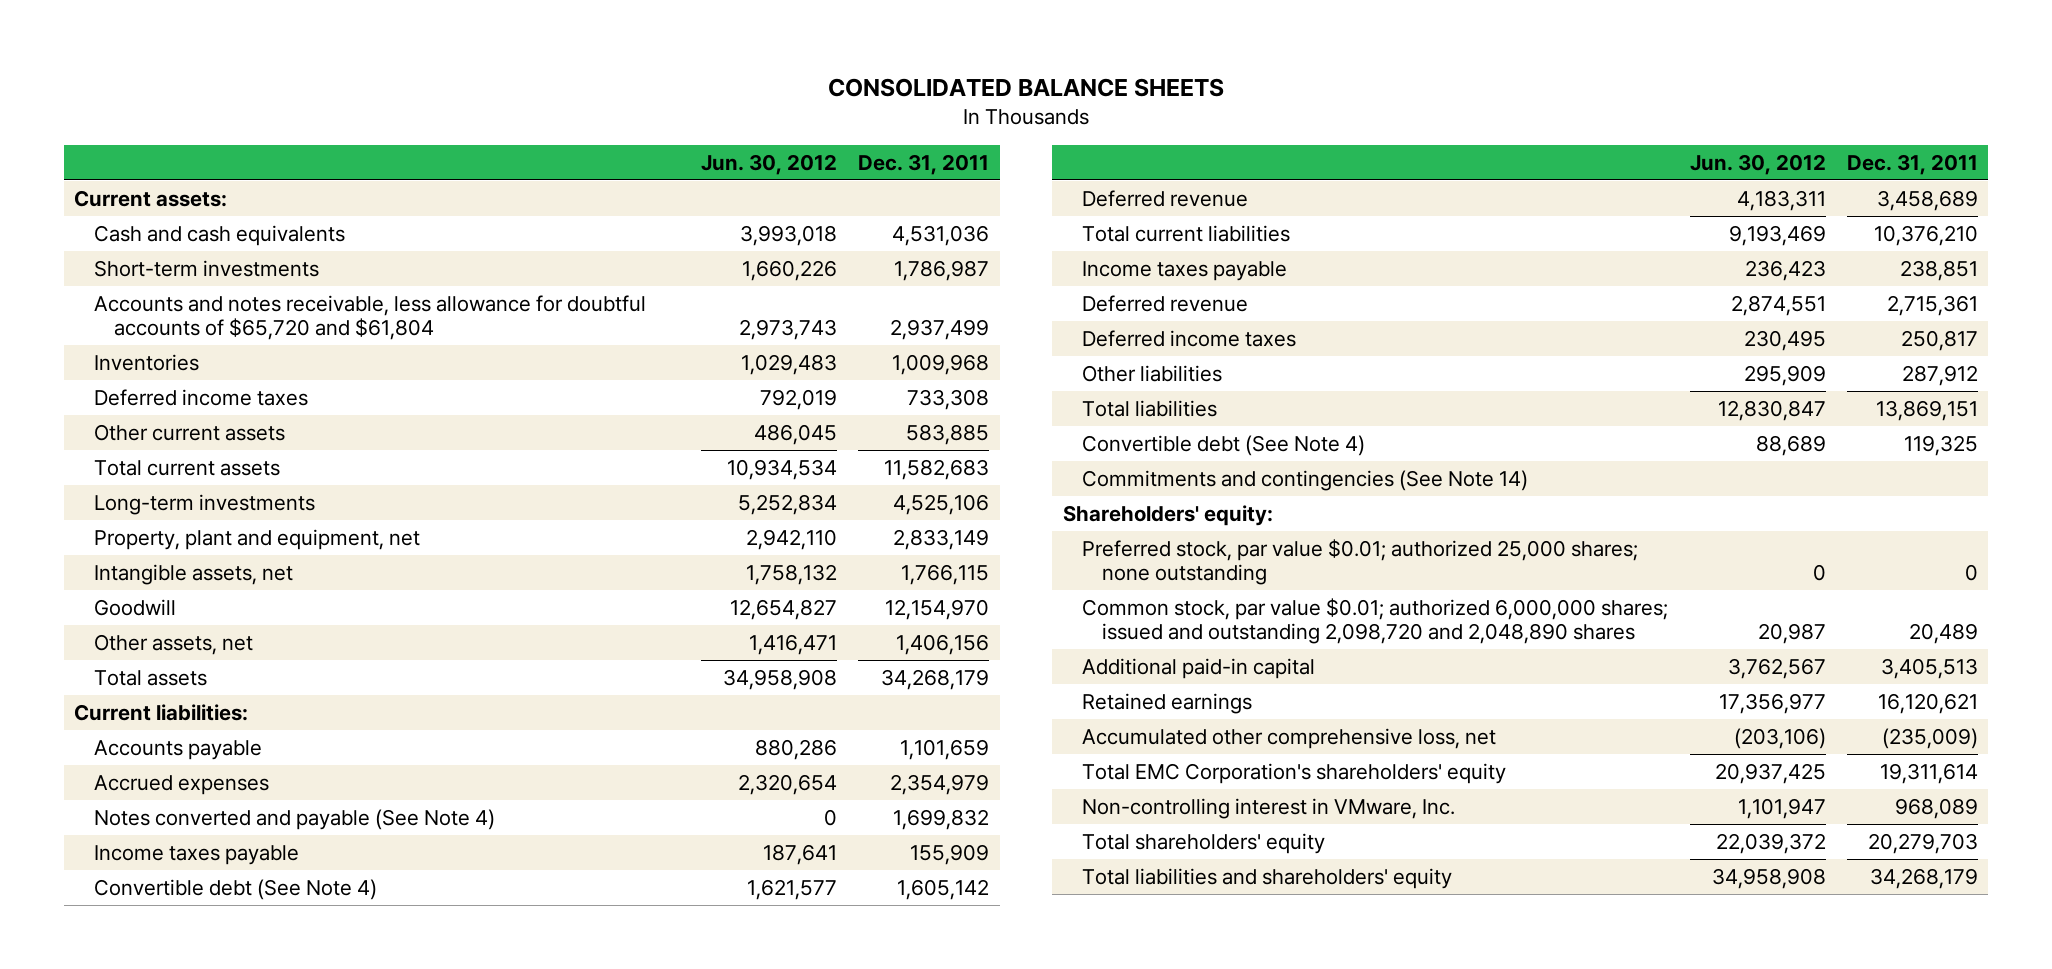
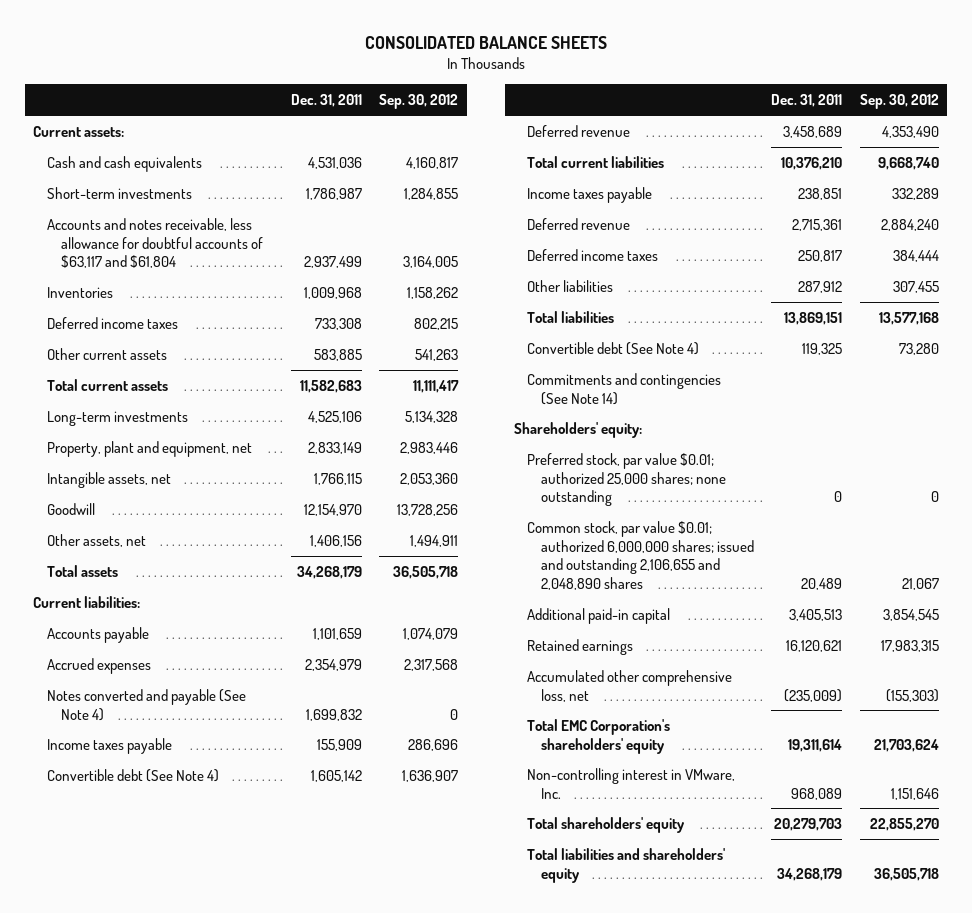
[701,153,838,175] Jun. 30, 2012 -> none
none -> [379,94,459,110] Sep. 30, 2012
[93,294,646,340] Accounts and notes receivable, less allowance for doubtful accounts of $65,720 and $61,804 -> [47,217,264,269] Accounts and notes receivable, less allowance for doubtful accounts of $63,117 and $61,804
[1082,597,1669,644] Common stock, par value $0.01; authorized 6,000,000 shares; issued and outstanding 2,098,720 and 2,048,890 shares -> [527,520,755,590] Common stock, par value $0.01; authorized 6,000,000 shares; issued and outstanding 2,106,655 and 2,048,890 shares

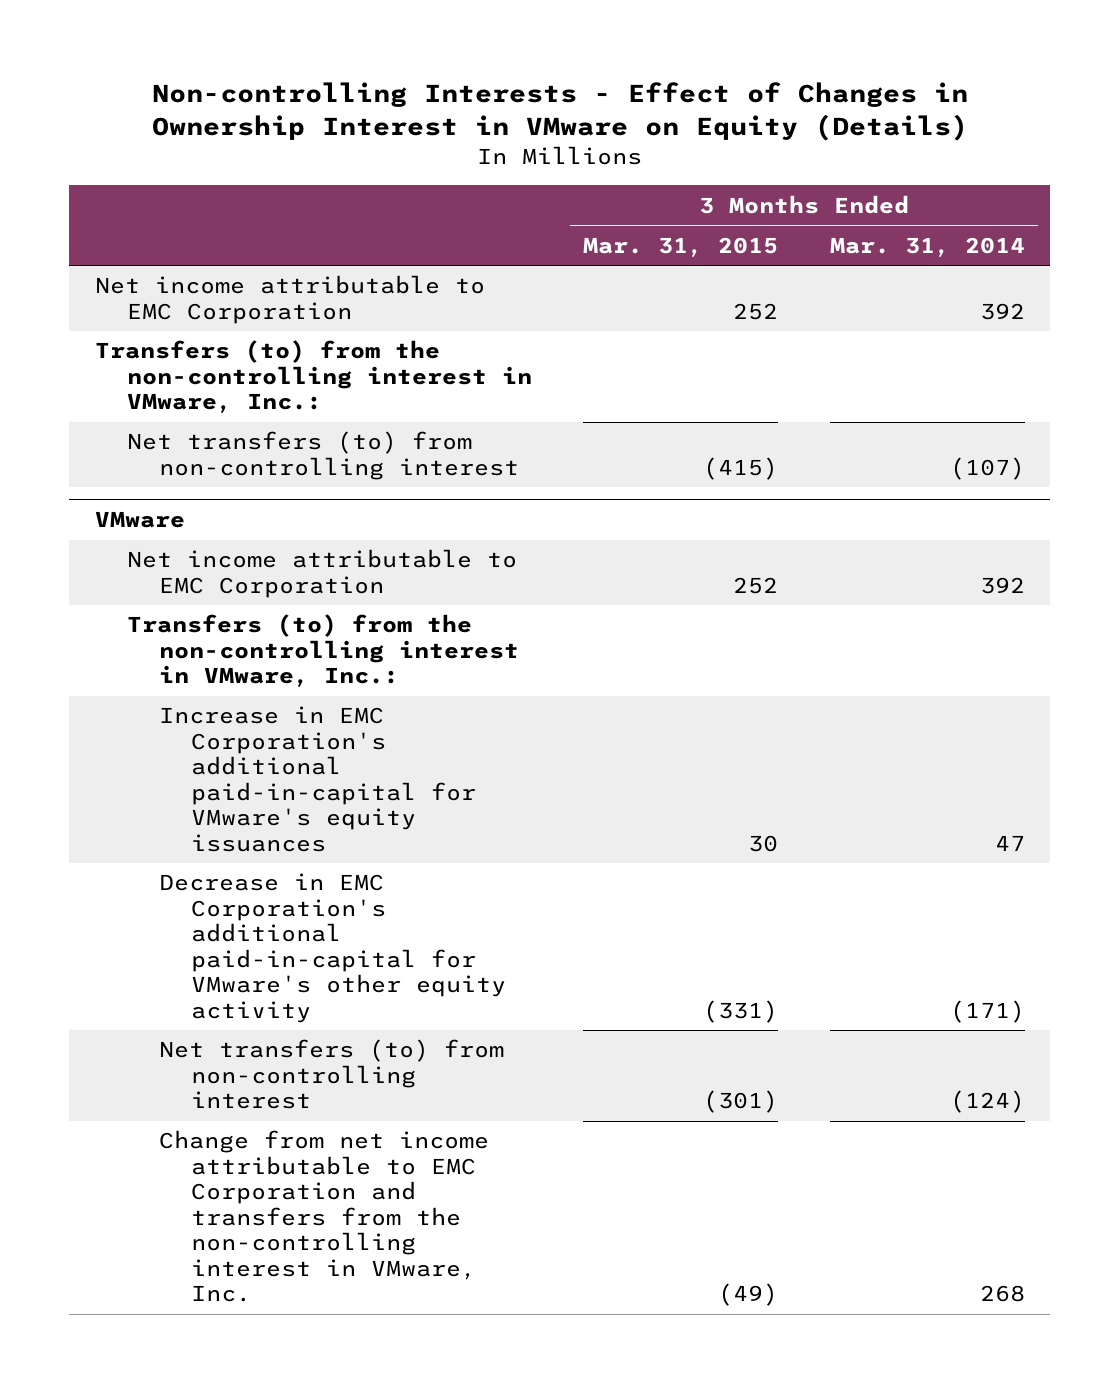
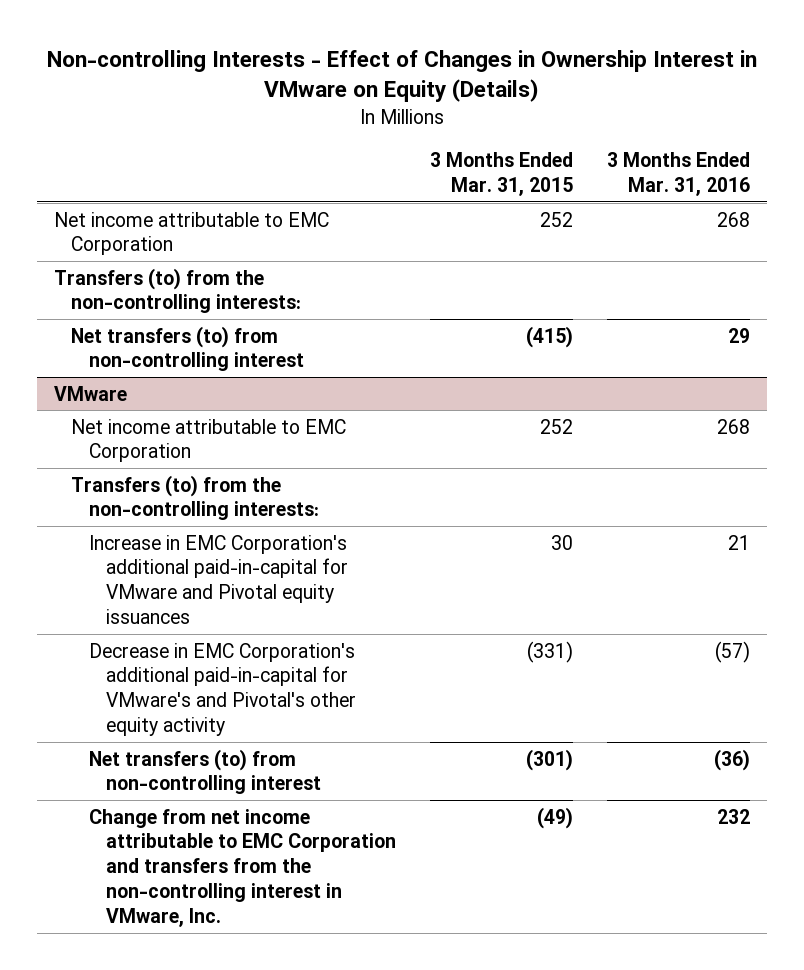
[829,236,1025,257] Mar. 31, 2014 -> none
none -> [607,151,751,196] 3 Months Ended Mar. 31, 2016
[94,340,532,414] Transfers (to) from the non-controlling interest in VMware, Inc.: -> [53,267,302,314] Transfers (to) from the non-controlling interests:
[126,614,519,688] Transfers (to) from the non-controlling interest in VMware, Inc.: -> [71,474,319,521] Transfers (to) from the non-controlling interests:
[158,706,476,852] Increase in EMC Corporation's additional paid-in-capital for VMware's equity issuances -> [88,534,349,625] Increase in EMC Corporation's additional paid-in-capital for VMware and Pivotal equity issuances
[158,873,506,1023] Decrease in EMC Corporation's additional paid-in-capital for VMware's other equity activity -> [88,642,357,737] Decrease in EMC Corporation's additional paid-in-capital for VMware's and Pivotal's other equity activity

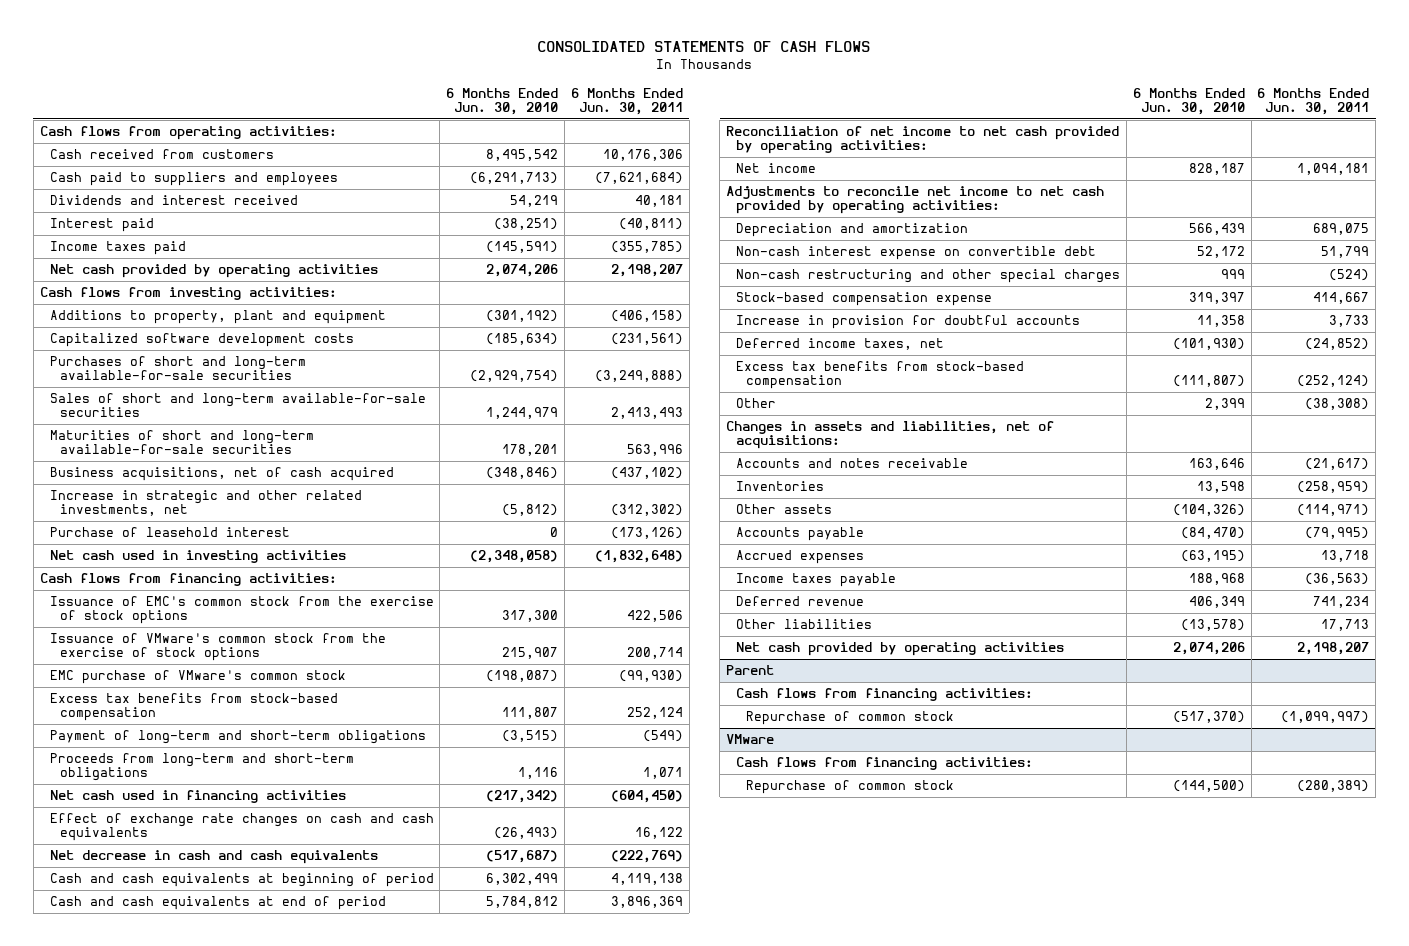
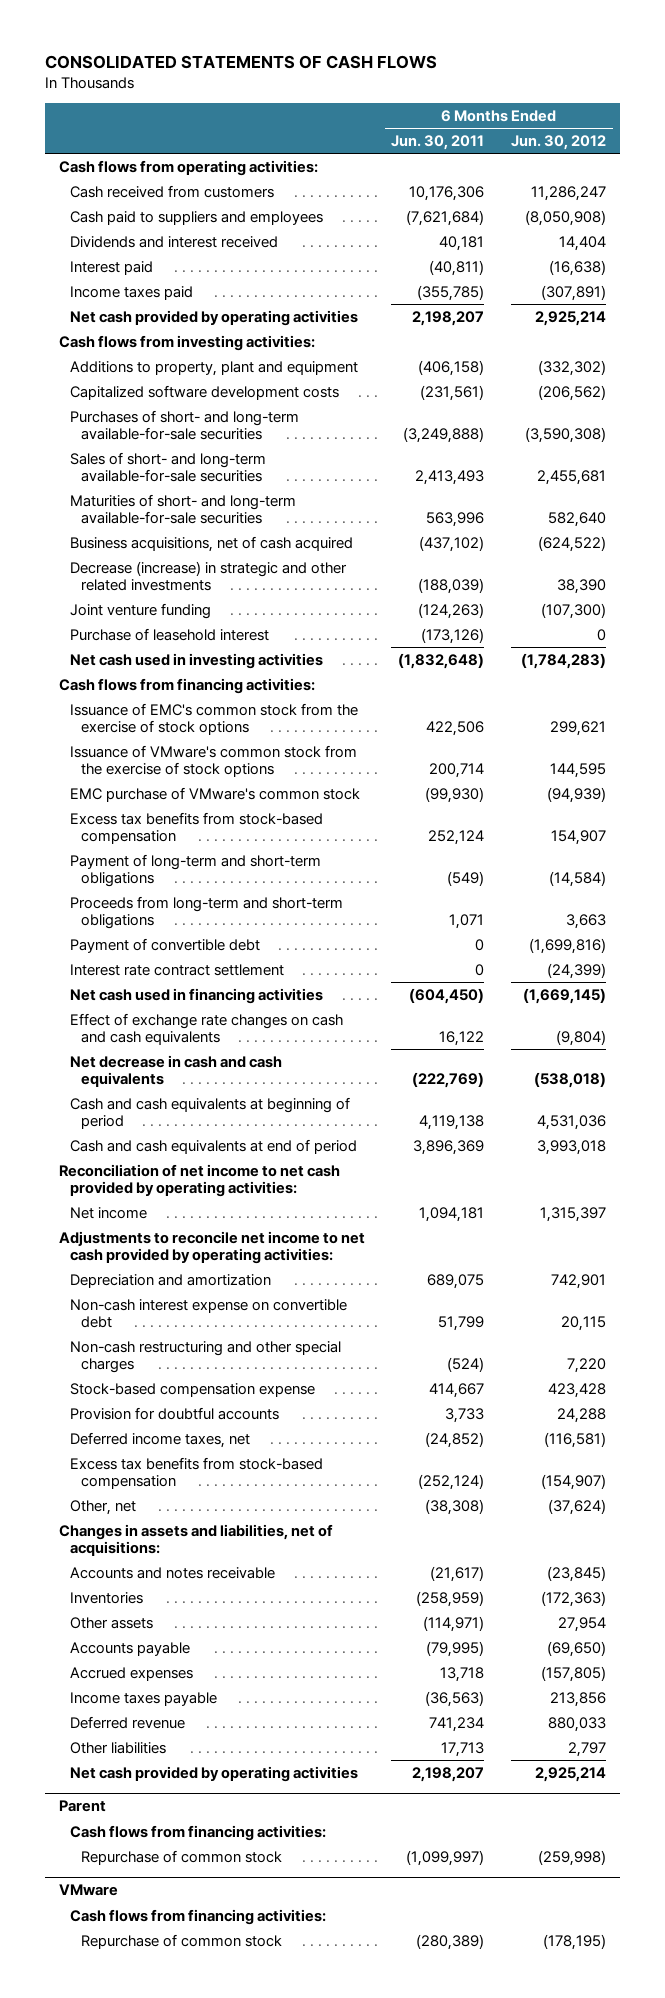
[446,87,559,115] 6 Months Ended Jun. 30, 2010 -> none
none -> [511,135,607,151] Jun. 30, 2012
[49,356,306,381] Purchases of short and long-term available-for-sale securities -> [69,409,299,440] Purchases of short- and long-term available-for-sale securities
[49,393,426,418] Sales of short and long-term available-for-sale securities -> [69,451,266,482] Sales of short- and long-term available-for-sale securities
[49,430,314,455] Maturities of short and long-term available-for-sale securities -> [69,493,296,524] Maturities of short- and long-term available-for-sale securities
[49,490,362,517] Increase in strategic and other related investments, net -> [69,560,347,591] Decrease (increase) in strategic and other related investments
[610,504,683,517] (312,302) -> [418,577,485,594] (188,039)
none -> [69,602,211,619] Joint venture funding
none -> [69,937,260,953] Payment of convertible debt
none -> [69,963,284,976] Interest rate contract settlement
[736,315,1081,330] Increase in provision for doubtful accounts -> [69,1406,279,1420] Provision for doubtful accounts
[736,398,777,409] Other -> [69,1499,136,1515] Other, net

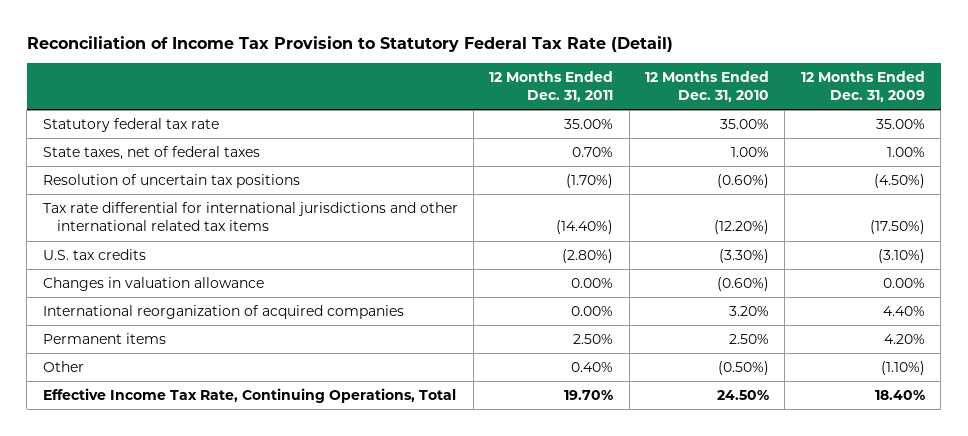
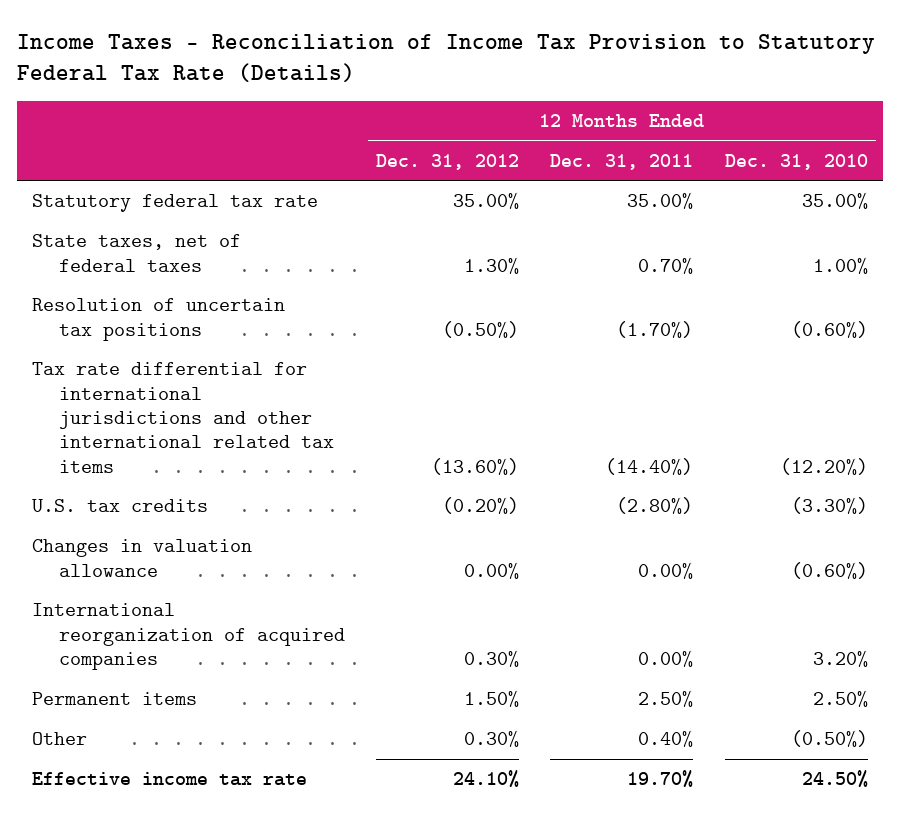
[26,35,673,52] Reconciliation of Income Tax Provision to Statutory Federal Tax Rate (Detail) -> [16,33,875,83] Income Taxes - Reconciliation of Income Tax Provision to Statutory Federal Tax Rate (Details)
[800,70,925,103] 12 Months Ended Dec. 31, 2009 -> none
none -> [376,153,520,170] Dec. 31, 2012
[42,388,456,404] Effective Income Tax Rate, Continuing Operations, Total -> [32,772,308,787] Effective income tax rate

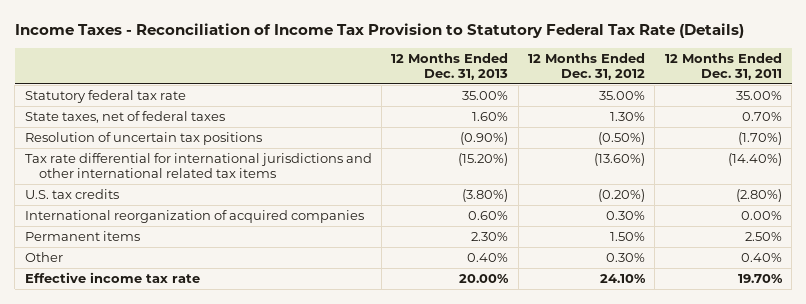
[724,153,868,170] Dec. 31, 2010 -> none
none -> [391,52,509,80] 12 Months Ended Dec. 31, 2013
[32,539,253,577] Changes in valuation allowance -> none

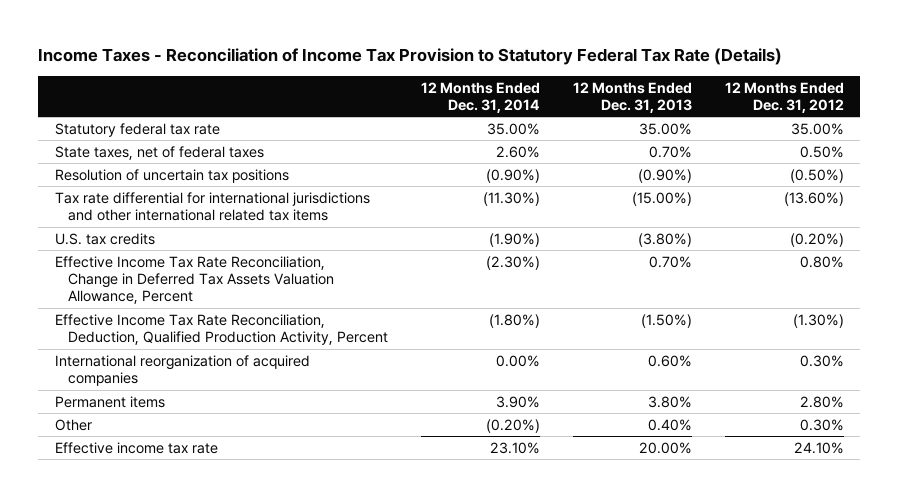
[664,52,782,80] 12 Months Ended Dec. 31, 2011 -> none
none -> [420,81,540,113] 12 Months Ended Dec. 31, 2014
[472,112,509,122] 1.60% -> [648,145,692,158] 0.70%
[609,112,645,122] 1.30% -> [799,145,844,158] 0.50%
[458,153,509,167] (15.20%) -> [631,191,692,206] (15.00%)
none -> [54,255,334,305] Effective Income Tax Rate Reconciliation, Change in Deferred Tax Assets Valuation Allowance, Percent
none -> [54,313,388,346] Effective Income Tax Rate Reconciliation, Deduction, Qualified Production Activity, Percent
[471,232,509,242] 2.30% -> [647,395,692,408] 3.80%
[609,232,645,242] 1.50% -> [799,395,844,408] 2.80%

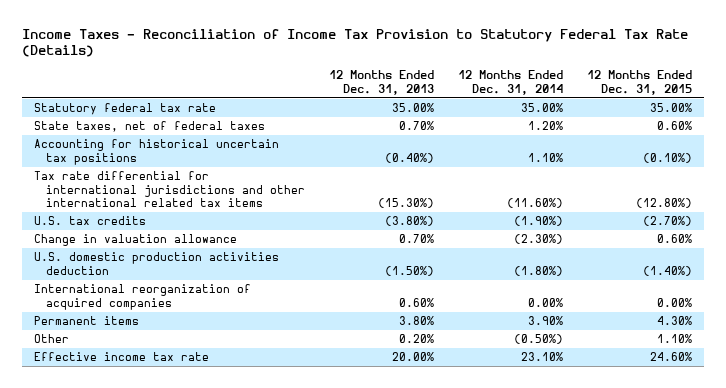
[724,81,844,113] 12 Months Ended Dec. 31, 2012 -> none
none -> [586,70,692,95] 12 Months Ended Dec. 31, 2015
[495,145,540,158] 2.60% -> [527,121,563,131] 1.20%
[54,168,289,183] Resolution of uncertain tax positions -> [33,139,279,165] Accounting for historical uncertain tax positions
[485,168,540,183] (0.90%) -> [527,152,563,162] 1.10%
[637,168,692,183] (0.90%) -> [384,152,434,163] (0.40%)
[482,191,540,206] (11.30%) -> [506,197,563,208] (11.60%)
[631,191,692,206] (15.00%) -> [377,197,434,208] (15.30%)
[54,255,334,305] Effective Income Tax Rate Reconciliation, Change in Deferred Tax Assets Valuation Allowance, Percent -> [33,234,237,247] Change in valuation allowance
[54,313,388,346] Effective Income Tax Rate Reconciliation, Deduction, Qualified Production Activity, Percent -> [33,252,279,275] U.S. domestic production activities deduction
[485,418,540,433] (0.20%) -> [513,334,563,345] (0.50%)
[647,418,692,431] 0.40% -> [398,334,434,344] 0.20%

